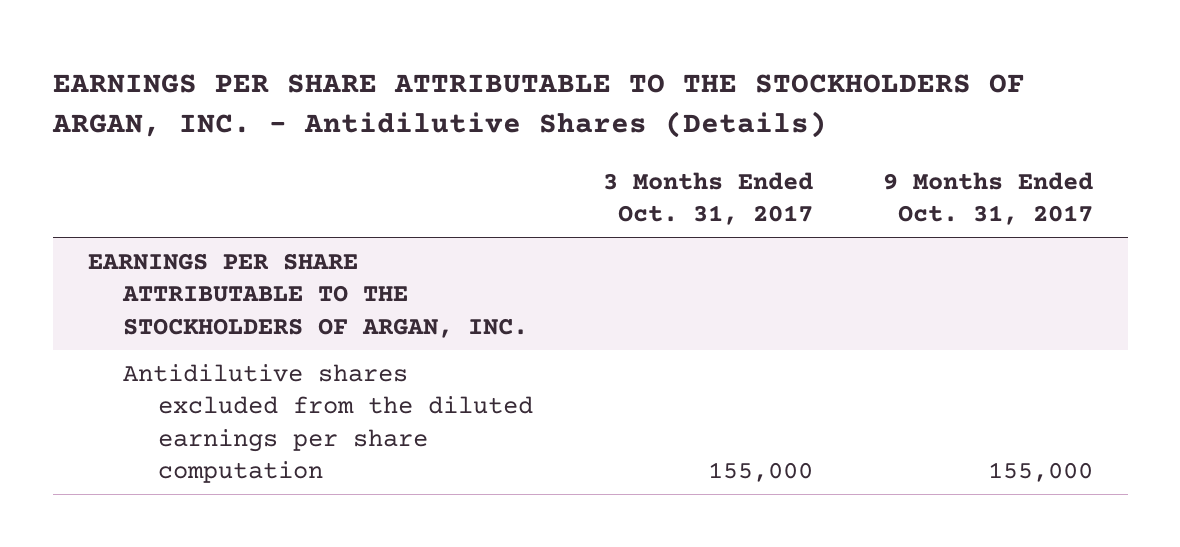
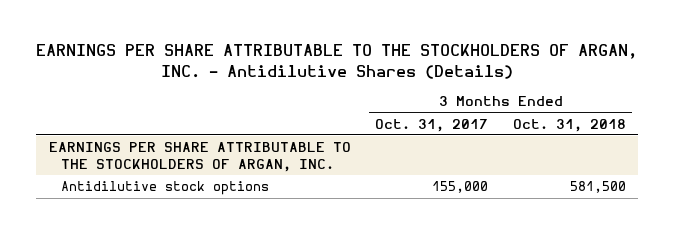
[882,171,1093,225] 9 Months Ended Oct. 31, 2017 -> none
none -> [512,118,626,132] Oct. 31, 2018
[122,364,534,483] Antidilutive shares excluded from the diluted earnings per share computation -> [61,181,270,196] Antidilutive stock options

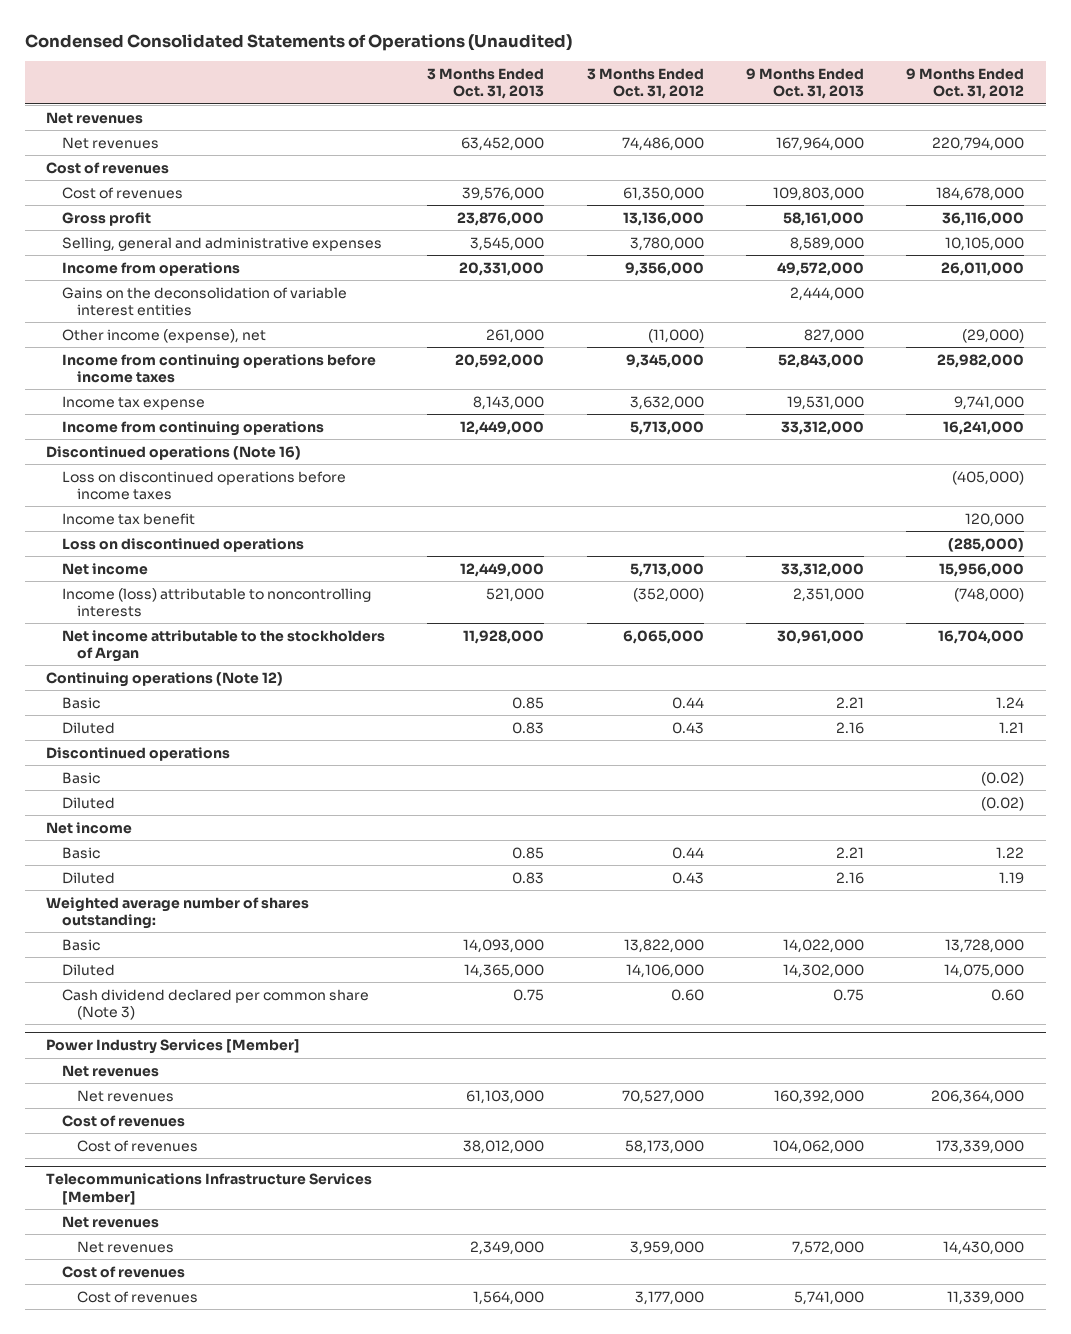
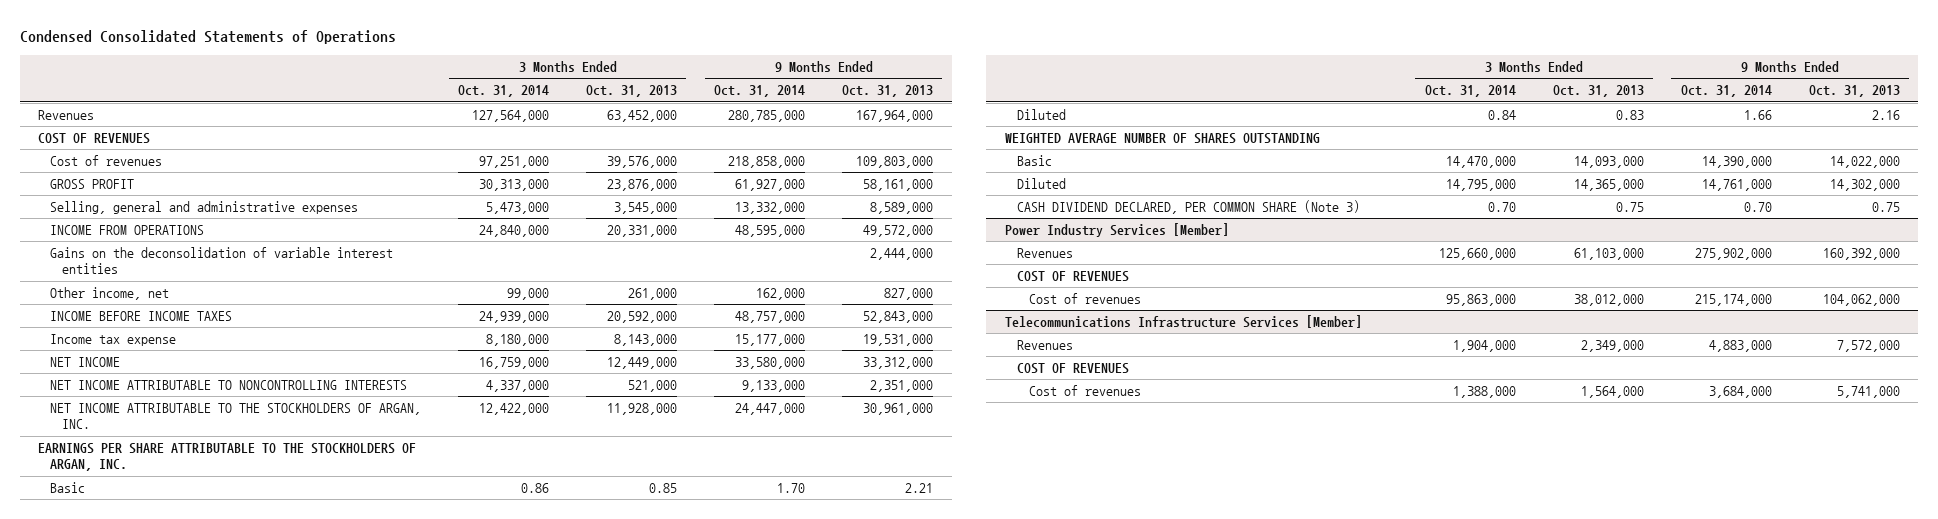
[25,34,573,52] Condensed Consolidated Statements of Operations (Unaudited) -> [19,30,396,45] Condensed Consolidated Statements of Operations
[586,68,704,100] 3 Months Ended Oct. 31, 2012 -> none
[906,68,1025,100] 9 Months Ended Oct. 31, 2012 -> none
none -> [458,85,550,98] Oct. 31, 2014
none -> [714,85,806,98] Oct. 31, 2014
[46,111,144,124] Net revenues -> none
[61,136,159,149] Net revenues -> [38,110,95,121] Revenues
[46,161,170,174] Cost of revenues -> [38,133,151,145] COST OF REVENUES
[61,211,151,226] Gross profit -> [50,179,135,190] GROSS PROFIT
[61,261,240,276] Income from operations -> [50,225,205,236] INCOME FROM OPERATIONS
[61,328,266,343] Other income (expense), net -> [50,287,170,301] Other income, net
[61,353,376,383] Income from continuing operations before income taxes -> [50,311,233,322] INCOME BEFORE INCOME TAXES
[61,420,324,436] Income from continuing operations -> none
[46,445,302,460] Discontinued operations (Note 16) -> none
[61,470,346,500] Loss on discontinued operations before income taxes -> none
[61,512,195,525] Income tax benefit -> none
[61,537,304,552] Loss on discontinued operations -> none
[46,671,284,687] Continuing operations (Note 12) -> none
[61,696,100,709] Basic -> none
[61,721,115,734] Diluted -> none
[46,746,231,761] Discontinued operations -> none
[61,771,100,784] Basic -> none
[61,796,115,809] Diluted -> none
[46,821,133,834] Net income -> none
[61,562,148,575] Net income -> [50,357,121,368] NET INCOME
[61,587,371,617] Income (loss) attributable to noncontrolling interests -> [50,380,408,391] NET INCOME ATTRIBUTABLE TO NONCONTROLLING INTERESTS
[61,629,385,662] Net income attributable to the stockholders of Argan -> [50,403,422,430] NET INCOME ATTRIBUTABLE TO THE STOCKHOLDERS OF ARGAN, INC.
none -> [38,443,417,472] EARNINGS PER SHARE ATTRIBUTABLE TO THE STOCKHOLDERS OF ARGAN, INC.
[46,896,310,929] Weighted average number of shares outstanding: -> [1004,133,1320,145] WEIGHTED AVERAGE NUMBER OF SHARES OUTSTANDING
[61,988,369,1020] Cash dividend declared per common share (Note 3) -> [1016,200,1360,215] CASH DIVIDEND DECLARED, PER COMMON SHARE (Note 3)
[61,1064,159,1077] Net revenues -> none
[77,1089,175,1102] Net revenues -> [1016,248,1073,259] Revenues
[61,1114,185,1127] Cost of revenues -> [1016,271,1129,283] COST OF REVENUES
[61,1215,159,1228] Net revenues -> none
[77,1240,175,1253] Net revenues -> [1016,340,1073,351] Revenues
[61,1265,185,1278] Cost of revenues -> [1016,363,1129,375] COST OF REVENUES

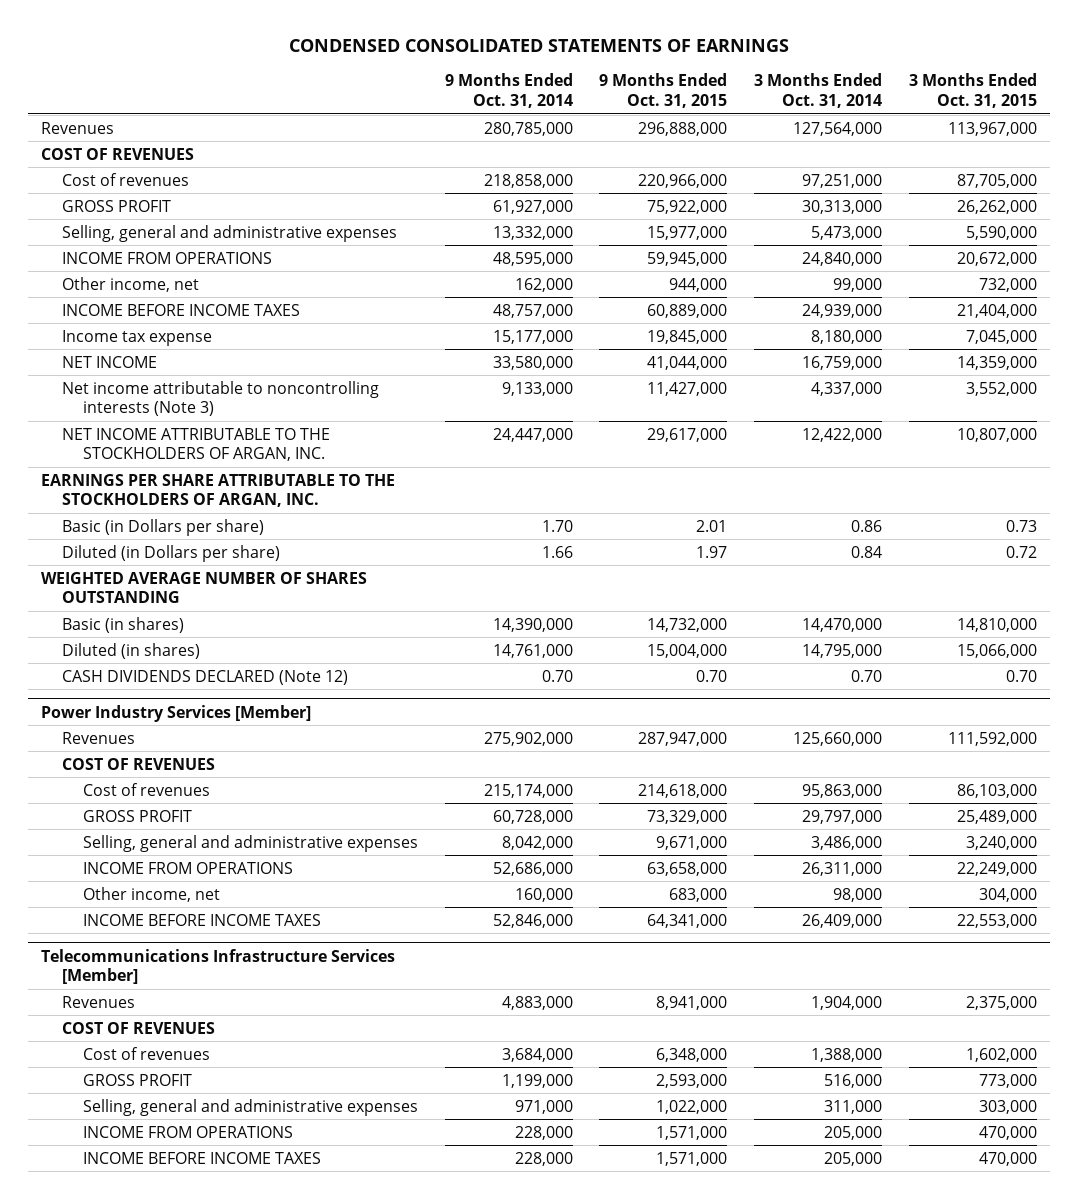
[19,30,396,45] Condensed Consolidated Statements of Operations -> [288,38,789,52] CONDENSED CONSOLIDATED STATEMENTS OF EARNINGS
[586,85,678,98] Oct. 31, 2013 -> none
[842,85,934,98] Oct. 31, 2013 -> none
none -> [599,72,728,108] 9 Months Ended Oct. 31, 2015
none -> [908,72,1037,108] 3 Months Ended Oct. 31, 2015
[50,247,394,275] Gains on the deconsolidation of variable interest entities -> none
[50,380,408,391] NET INCOME ATTRIBUTABLE TO NONCONTROLLING INTERESTS -> [62,380,380,417] Net income attributable to noncontrolling interests (Note 3)
[50,482,86,494] Basic -> [62,518,265,536] Basic (in Dollars per share)
[1016,109,1066,121] Diluted -> [62,544,281,562] Diluted (in Dollars per share)
[1016,155,1052,167] Basic -> [62,616,185,633] Basic (in shares)
[1016,178,1066,190] Diluted -> [62,642,201,659] Diluted (in shares)
[1016,200,1360,215] CASH DIVIDEND DECLARED, PER COMMON SHARE (Note 3) -> [62,669,349,685] CASH DIVIDENDS DECLARED (Note 12)
none -> [83,809,193,822] GROSS PROFIT
none -> [83,834,419,852] Selling, general and administrative expenses
none -> [83,861,294,874] INCOME FROM OPERATIONS
none -> [83,886,221,902] Other income, net
none -> [83,913,322,926] INCOME BEFORE INCOME TAXES
none -> [83,1073,193,1086] GROSS PROFIT
none -> [83,1098,419,1116] Selling, general and administrative expenses
none -> [83,1125,294,1138] INCOME FROM OPERATIONS
none -> [83,1151,322,1164] INCOME BEFORE INCOME TAXES

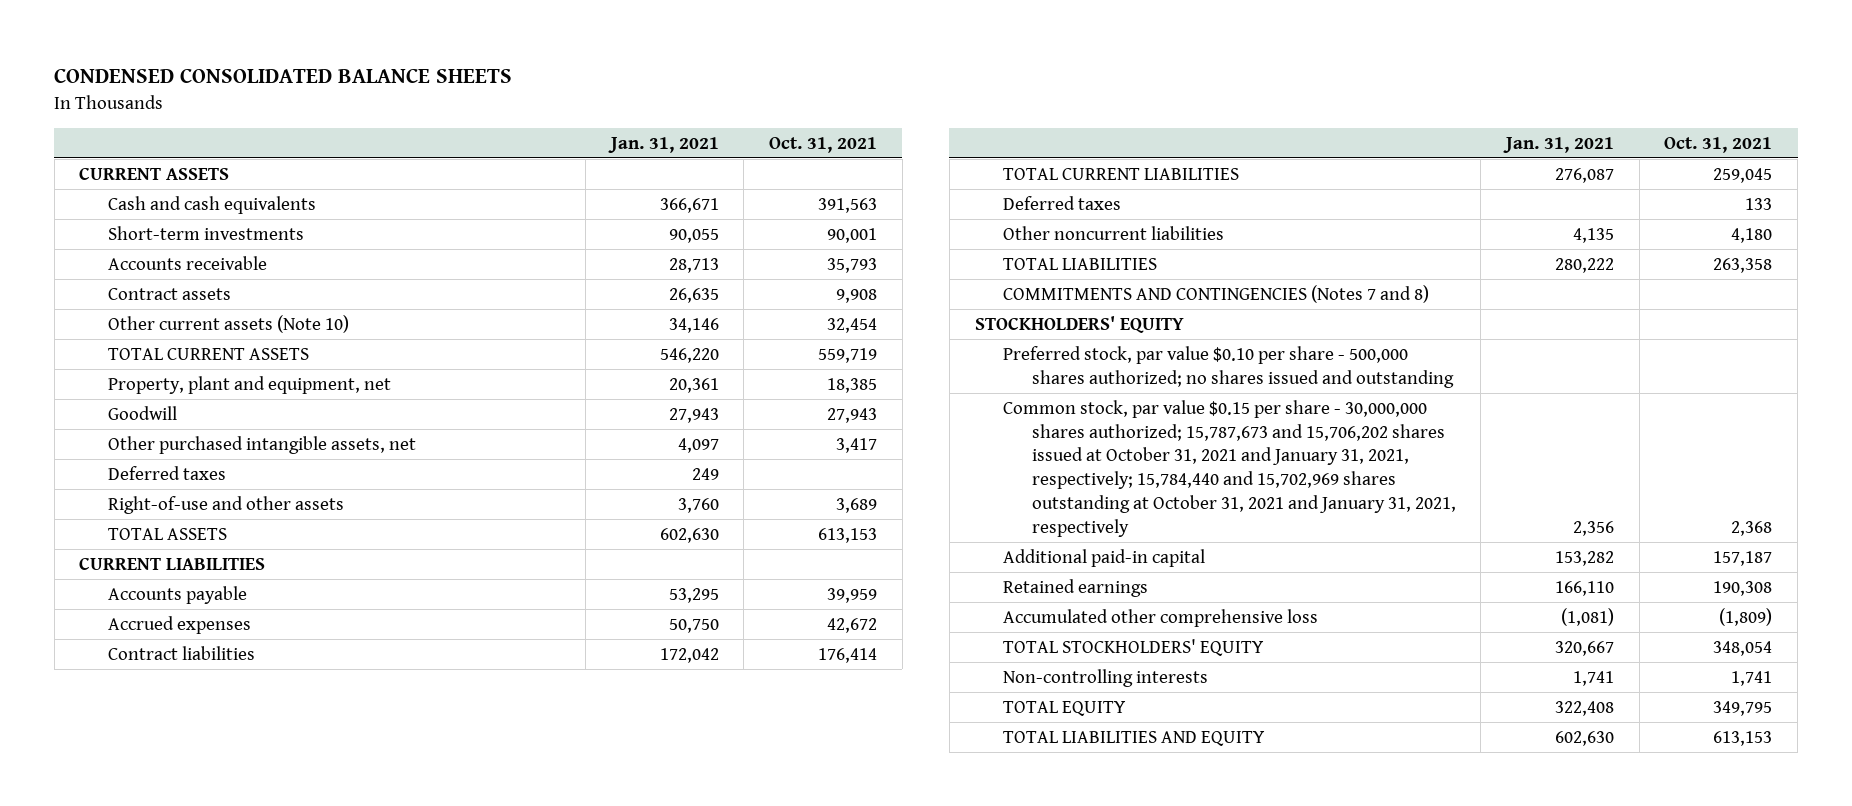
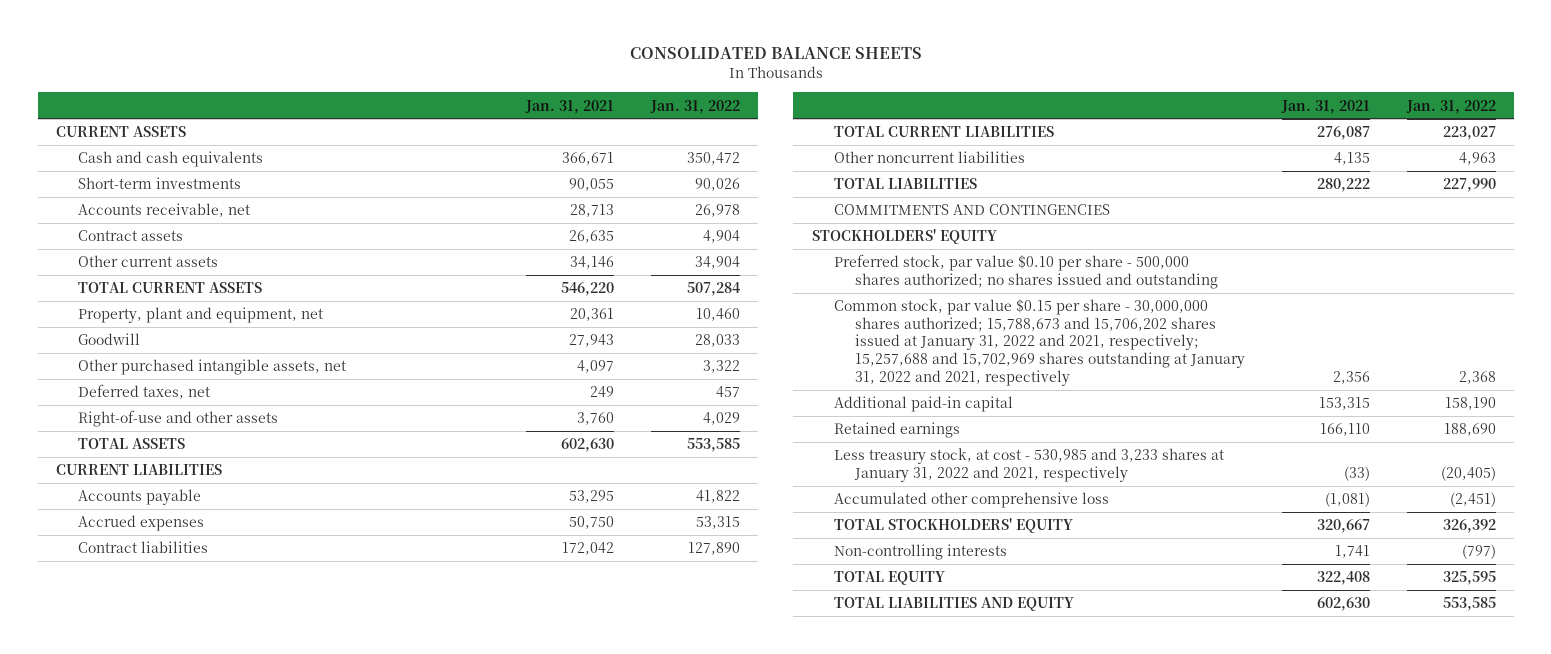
[54,68,513,84] CONDENSED CONSOLIDATED BALANCE SHEETS -> [629,47,922,60] CONSOLIDATED BALANCE SHEETS
[768,136,877,153] Oct. 31, 2021 -> none
none -> [649,99,740,114] Jan. 31, 2022
[107,255,267,270] Accounts receivable -> [77,203,250,218] Accounts receivable, net
[107,314,349,333] Other current assets (Note 10) -> [77,255,218,268] Other current assets
[107,465,226,480] Deferred taxes -> [77,384,210,400] Deferred taxes, net
[1003,195,1122,210] Deferred taxes -> none
[1003,284,1430,303] COMMITMENTS AND CONTINGENCIES (Notes 7 and 8) -> [833,204,1110,216] COMMITMENTS AND CONTINGENCIES
[1003,399,1456,537] Common stock, par value $0.15 per share - 30,000,000 shares authorized; 15,787,673 and 15,706,202 shares issued at October 31, 2021 and January 31, 2021, respectively; 15,784,440 and 15,702,969 shares outstanding at October 31, 2021 and January 31, 2021, respectively -> [833,299,1246,386] Common stock, par value $0.15 per share - 30,000,000 shares authorized; 15,788,673 and 15,706,202 shares issued at January 31, 2022 and 2021, respectively; 15,257,688 and 15,702,969 shares outstanding at January 31, 2022 and 2021, respectively
[1555,550,1615,566] 153,282 -> [1319,397,1371,411] 153,315
none -> [833,448,1224,482] Less treasury stock, at cost - 530,985 and 3,233 shares at January 31, 2022 and 2021, respectively

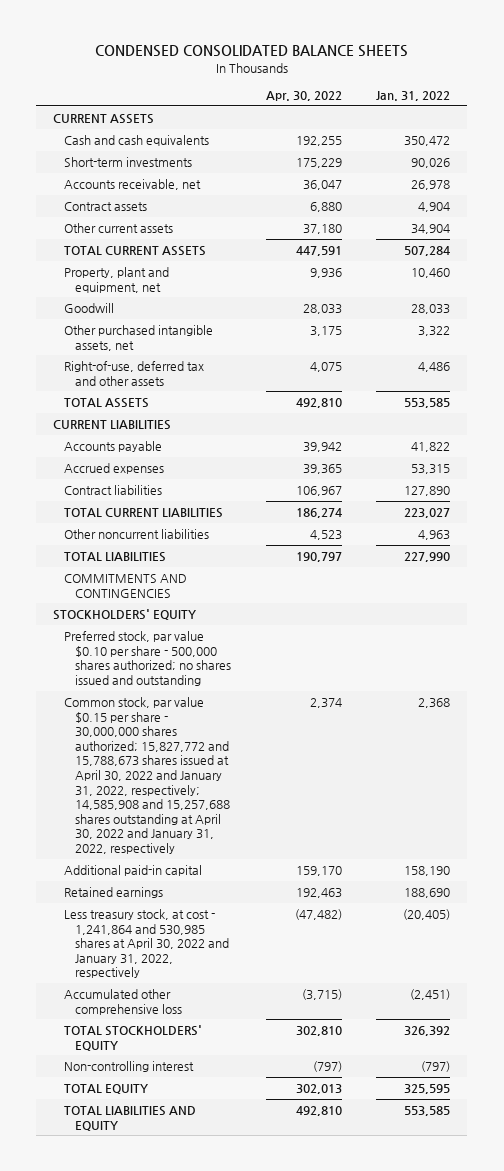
[629,47,922,60] CONSOLIDATED BALANCE SHEETS -> [94,45,408,58] CONDENSED CONSOLIDATED BALANCE SHEETS
[525,99,615,114] Jan. 31, 2021 -> none
none -> [265,90,342,101] Apr. 30, 2022
[77,384,210,400] Deferred taxes, net -> none
[77,410,278,428] Right-of-use and other assets -> [64,361,205,386] Right-of-use, deferred tax and other assets
[702,412,740,426] 4,029 -> [418,362,451,373] 4,486
[833,299,1246,386] Common stock, par value $0.15 per share - 30,000,000 shares authorized; 15,788,673 and 15,706,202 shares issued at January 31, 2022 and 2021, respectively; 15,257,688 and 15,702,969 shares outstanding at January 31, 2022 and 2021, respectively -> [64,697,231,854] Common stock, par value $0.15 per share - 30,000,000 shares authorized; 15,827,772 and 15,788,673 shares issued at April 30, 2022 and January 31, 2022, respectively; 14,585,908 and 15,257,688 shares outstanding at April 30, 2022 and January 31, 2022, respectively
[833,448,1224,482] Less treasury stock, at cost - 530,985 and 3,233 shares at January 31, 2022 and 2021, respectively -> [64,909,230,979] Less treasury stock, at cost - 1,241,864 and 530,985 shares at April 30, 2022 and January 31, 2022, respectively
[833,544,1007,561] Non-controlling interests -> [64,1061,195,1073] Non-controlling interest

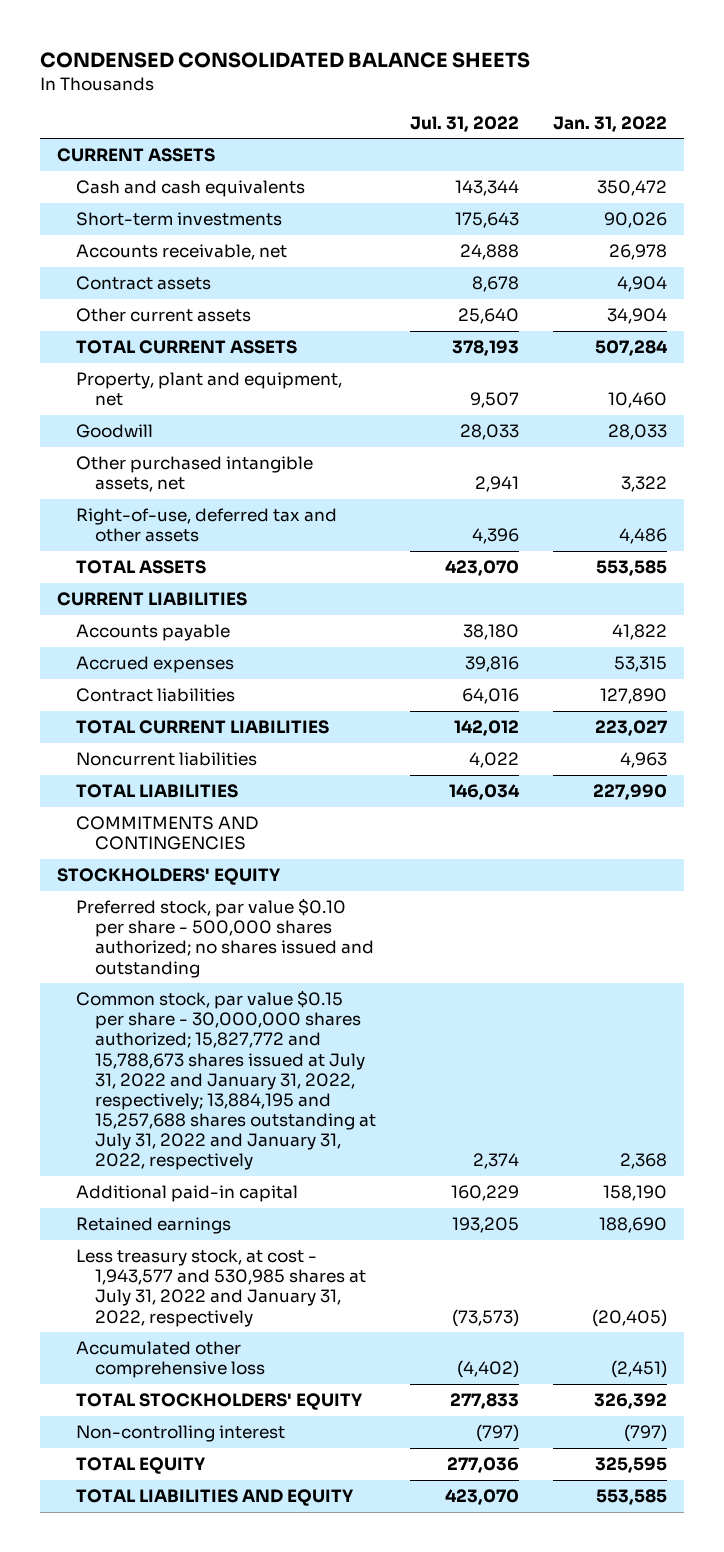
[265,90,342,101] Apr. 30, 2022 -> none
none -> [410,115,520,132] Jul. 31, 2022
[64,529,210,540] Other noncurrent liabilities -> [76,752,258,767] Noncurrent liabilities
[64,697,231,854] Common stock, par value $0.15 per share - 30,000,000 shares authorized; 15,827,772 and 15,788,673 shares issued at April 30, 2022 and January 31, 2022, respectively; 14,585,908 and 15,257,688 shares outstanding at April 30, 2022 and January 31, 2022, respectively -> [76,990,377,1171] Common stock, par value $0.15 per share - 30,000,000 shares authorized; 15,827,772 and 15,788,673 shares issued at July 31, 2022 and January 31, 2022, respectively; 13,884,195 and 15,257,688 shares outstanding at July 31, 2022 and January 31, 2022, respectively
[64,909,230,979] Less treasury stock, at cost - 1,241,864 and 530,985 shares at April 30, 2022 and January 31, 2022, respectively -> [76,1249,367,1327] Less treasury stock, at cost - 1,943,577 and 530,985 shares at July 31, 2022 and January 31, 2022, respectively

